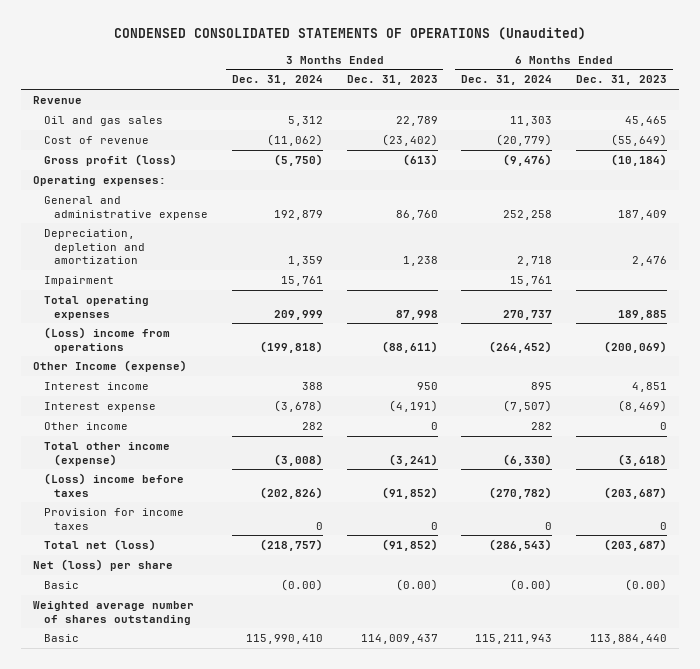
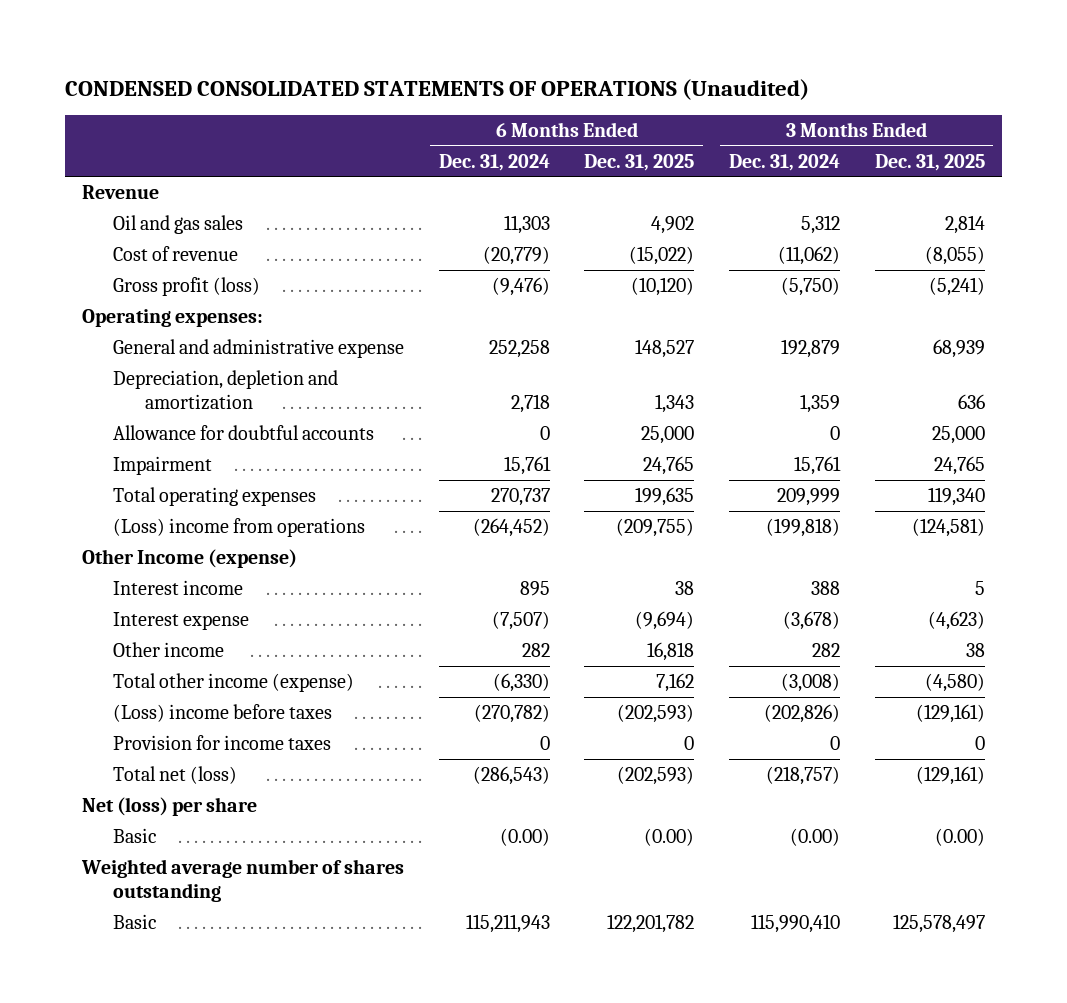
[346,75,438,86] Dec. 31, 2023 -> none
[575,75,667,86] Dec. 31, 2023 -> none
none -> [584,153,695,171] Dec. 31, 2025
none -> [874,153,985,171] Dec. 31, 2025
none -> [113,424,375,440] Allowance for doubtful accounts

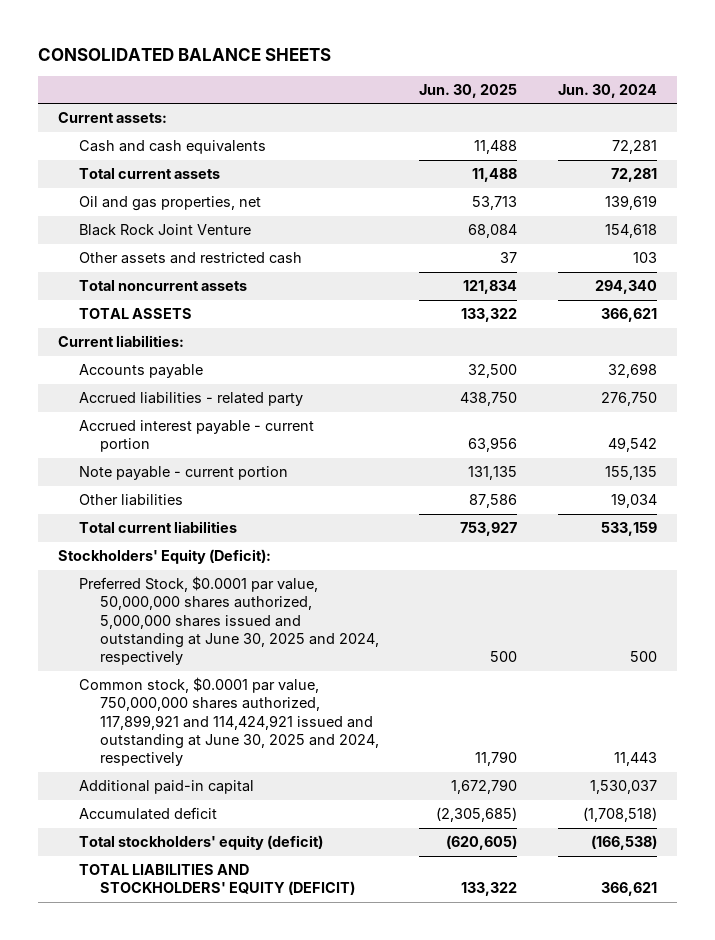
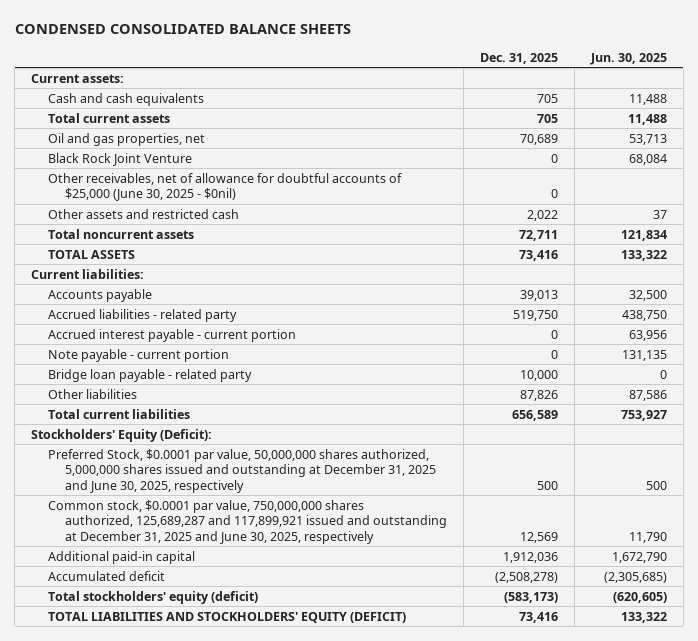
[38,47,332,61] CONSOLIDATED BALANCE SHEETS -> [14,24,351,35] CONDENSED CONSOLIDATED BALANCE SHEETS
[557,83,657,98] Jun. 30, 2024 -> none
none -> [479,52,558,64] Dec. 31, 2025
none -> [48,172,403,202] Other receivables, net of allowance for doubtful accounts of $25,000 (June 30, 2025 - $0nil)
none -> [48,368,253,382] Bridge loan payable - related party
[79,576,379,666] Preferred Stock, $0.0001 par value, 50,000,000 shares authorized, 5,000,000 shares issued and outstanding at June 30, 2025 and 2024, respectively -> [48,448,437,493] Preferred Stock, $0.0001 par value, 50,000,000 shares authorized, 5,000,000 shares issued and outstanding at December 31, 2025 and June 30, 2025, respectively
[79,677,379,767] Common stock, $0.0001 par value, 750,000,000 shares authorized, 117,899,921 and 114,424,921 issued and outstanding at June 30, 2025 and 2024, respectively -> [48,499,448,544] Common stock, $0.0001 par value, 750,000,000 shares authorized, 125,689,287 and 117,899,921 issued and outstanding at December 31, 2025 and June 30, 2025, respectively

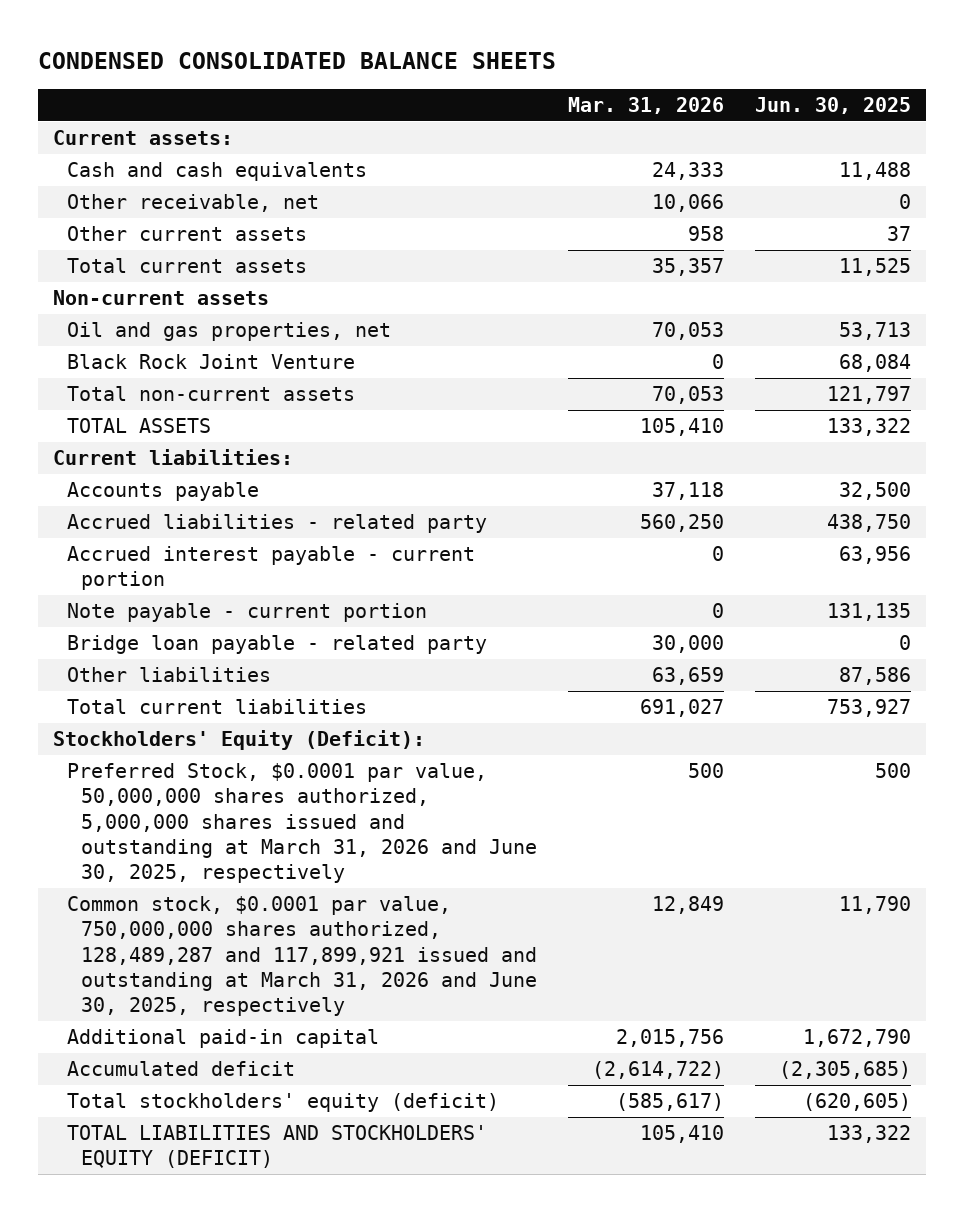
[479,52,558,64] Dec. 31, 2025 -> none
none -> [567,97,724,115] Mar. 31, 2026
none -> [67,194,320,213] Other receivable, net
none -> [67,226,308,242] Other current assets
[627,113,667,125] 11,488 -> [838,258,911,277] 11,525
none -> [53,290,270,306] Non-current assets
[48,172,403,202] Other receivables, net of allowance for doubtful accounts of $25,000 (June 30, 2025 - $0nil) -> none
[48,208,240,219] Other assets and restricted cash -> none
[48,228,195,239] Total noncurrent assets -> [67,386,356,402] Total non-current assets
[620,229,667,241] 121,834 -> [826,386,911,405] 121,797
[48,448,437,493] Preferred Stock, $0.0001 par value, 50,000,000 shares authorized, 5,000,000 shares issued and outstanding at December 31, 2025 and June 30, 2025, respectively -> [67,763,538,884] Preferred Stock, $0.0001 par value, 50,000,000 shares authorized, 5,000,000 shares issued and outstanding at March 31, 2026 and June 30, 2025, respectively
[48,499,448,544] Common stock, $0.0001 par value, 750,000,000 shares authorized, 125,689,287 and 117,899,921 issued and outstanding at December 31, 2025 and June 30, 2025, respectively -> [67,896,538,1017] Common stock, $0.0001 par value, 750,000,000 shares authorized, 128,489,287 and 117,899,921 issued and outstanding at March 31, 2026 and June 30, 2025, respectively

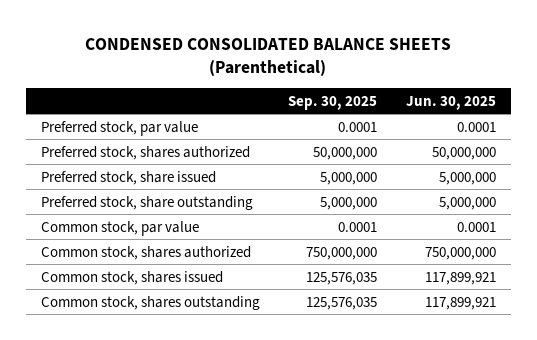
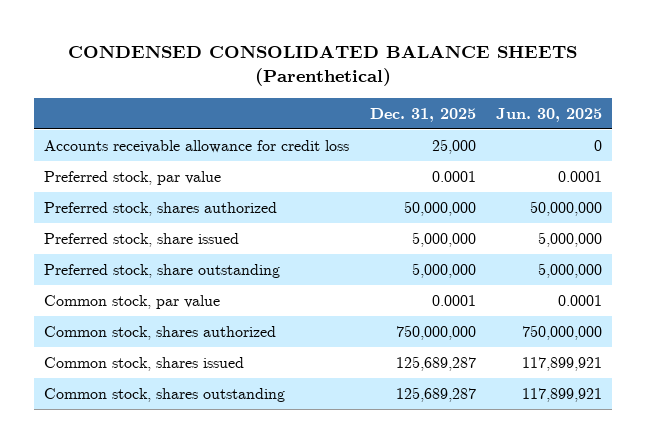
[288,95,378,110] Sep. 30, 2025 -> none
none -> [369,107,476,122] Dec. 31, 2025
none -> [44,140,350,154] Accounts receivable allowance for credit loss

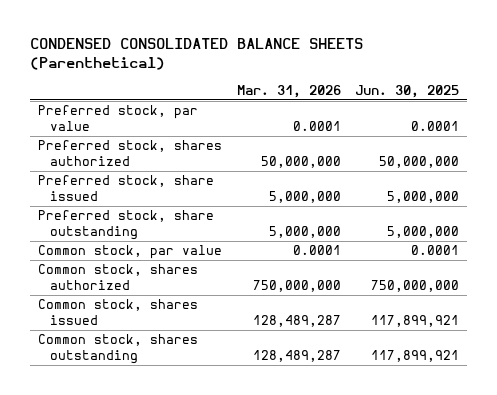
[369,107,476,122] Dec. 31, 2025 -> none
none -> [236,84,341,98] Mar. 31, 2026
[44,140,350,154] Accounts receivable allowance for credit loss -> none

